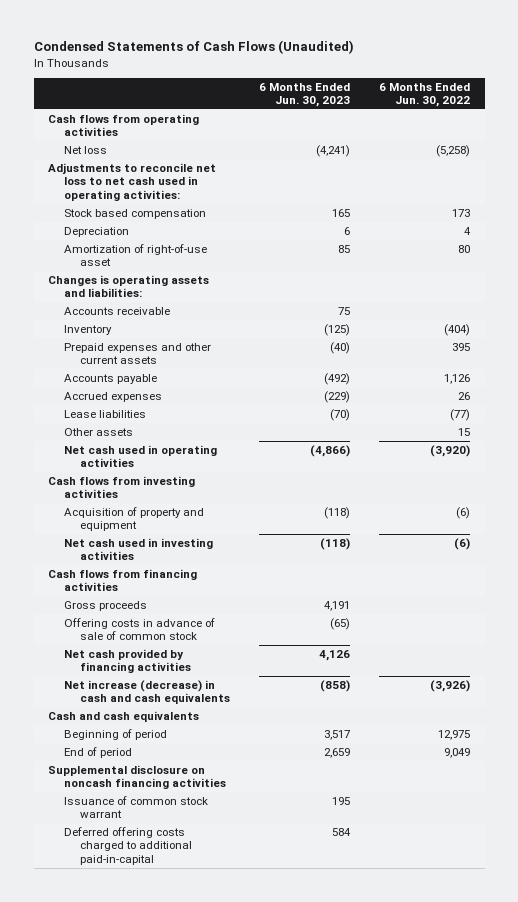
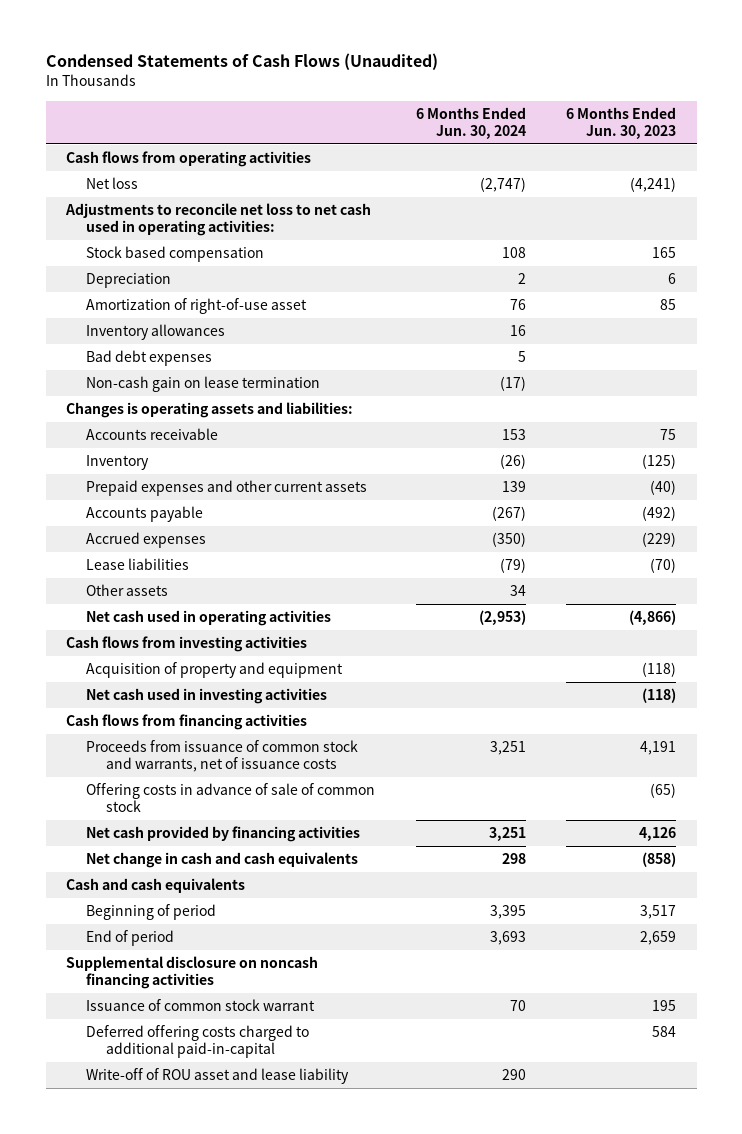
[379,82,471,108] 6 Months Ended Jun. 30, 2022 -> none
none -> [415,106,526,139] 6 Months Ended Jun. 30, 2024
none -> [85,324,225,341] Inventory allowances
none -> [85,350,212,367] Bad debt expenses
none -> [85,376,320,393] Non-cash gain on lease termination
[64,600,148,611] Gross proceeds -> [85,740,358,773] Proceeds from issuance of common stock and warrants, net of issuance costs
[64,679,230,705] Net increase (decrease) in cash and cash equivalents -> [85,852,358,869] Net change in cash and cash equivalents
none -> [85,1068,349,1085] Write-off of ROU asset and lease liability

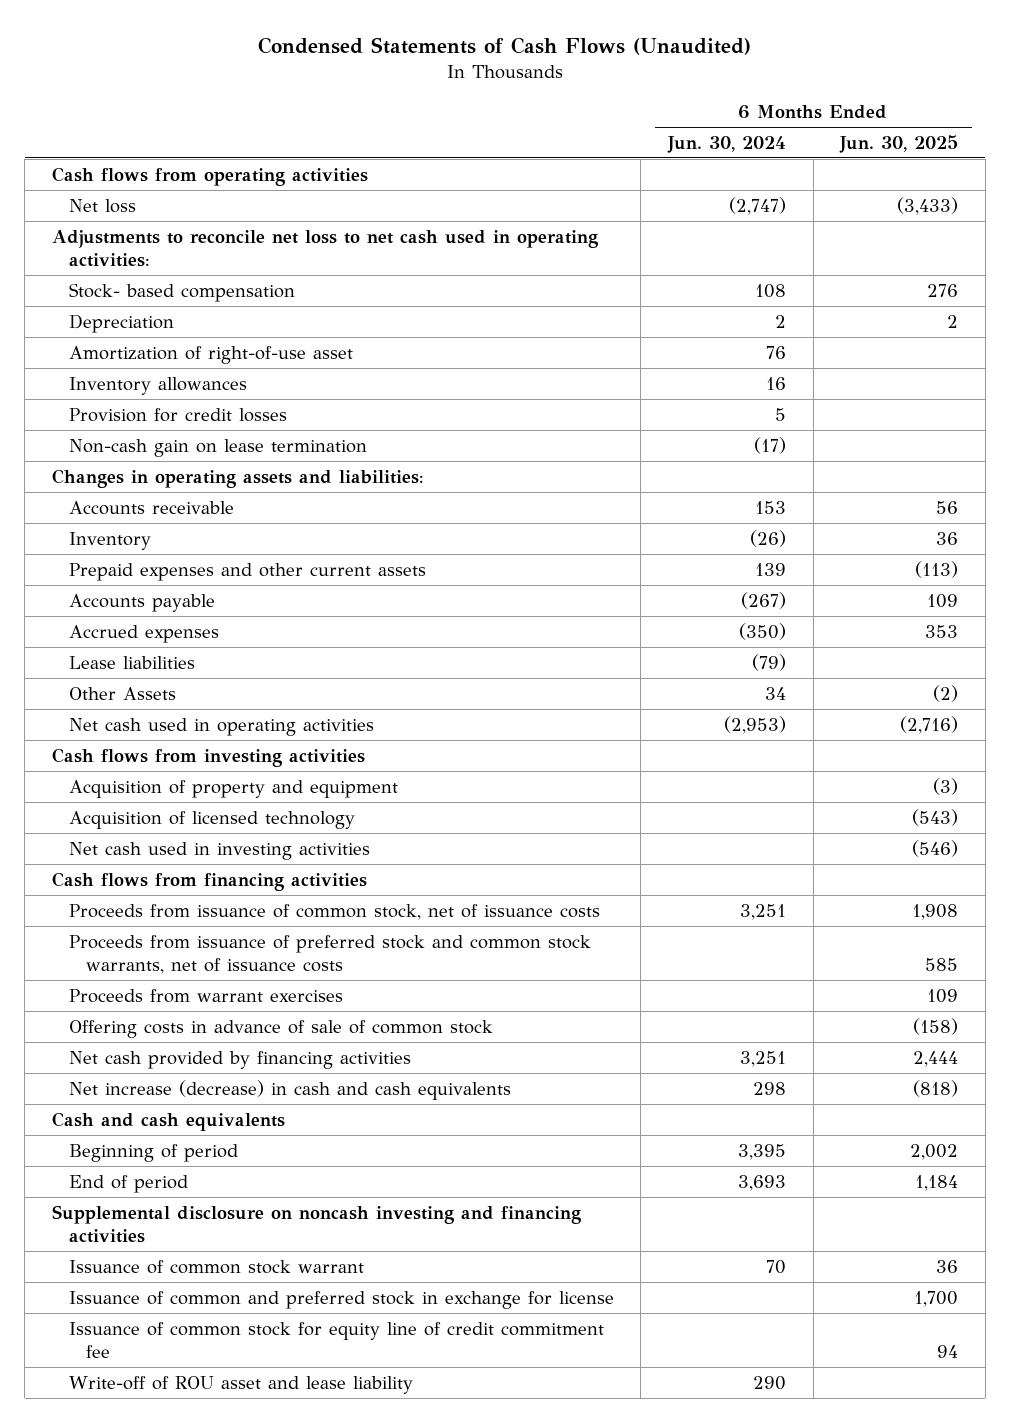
[566,106,677,139] 6 Months Ended Jun. 30, 2023 -> none
none -> [839,134,959,153] Jun. 30, 2025
[85,246,264,263] Stock based compensation -> [68,282,295,302] Stock- based compensation
[85,350,212,367] Bad debt expenses -> none
none -> [68,407,287,422] Provision for credit losses
[65,402,353,419] Changes is operating assets and liabilities: -> [51,468,424,488] Changes in operating assets and liabilities:
[85,584,168,597] Other assets -> [68,686,176,700] Other Assets
none -> [68,810,355,829] Acquisition of licensed technology
[85,740,358,773] Proceeds from issuance of common stock and warrants, net of issuance costs -> [68,903,600,920] Proceeds from issuance of common stock, net of issuance costs
none -> [68,934,591,975] Proceeds from issuance of preferred stock and common stock warrants, net of issuance costs
none -> [68,988,343,1003] Proceeds from warrant exercises
[85,852,358,869] Net change in cash and cash equivalents -> [68,1079,511,1100] Net increase (decrease) in cash and cash equivalents
[65,956,318,990] Supplemental disclosure on noncash financing activities -> [51,1204,581,1244] Supplemental disclosure on noncash investing and financing activities
[85,1025,309,1059] Deferred offering costs charged to additional paid-in-capital -> none
none -> [68,1290,614,1309] Issuance of common and preferred stock in exchange for license
none -> [68,1321,604,1359] Issuance of common stock for equity line of credit commitment fee

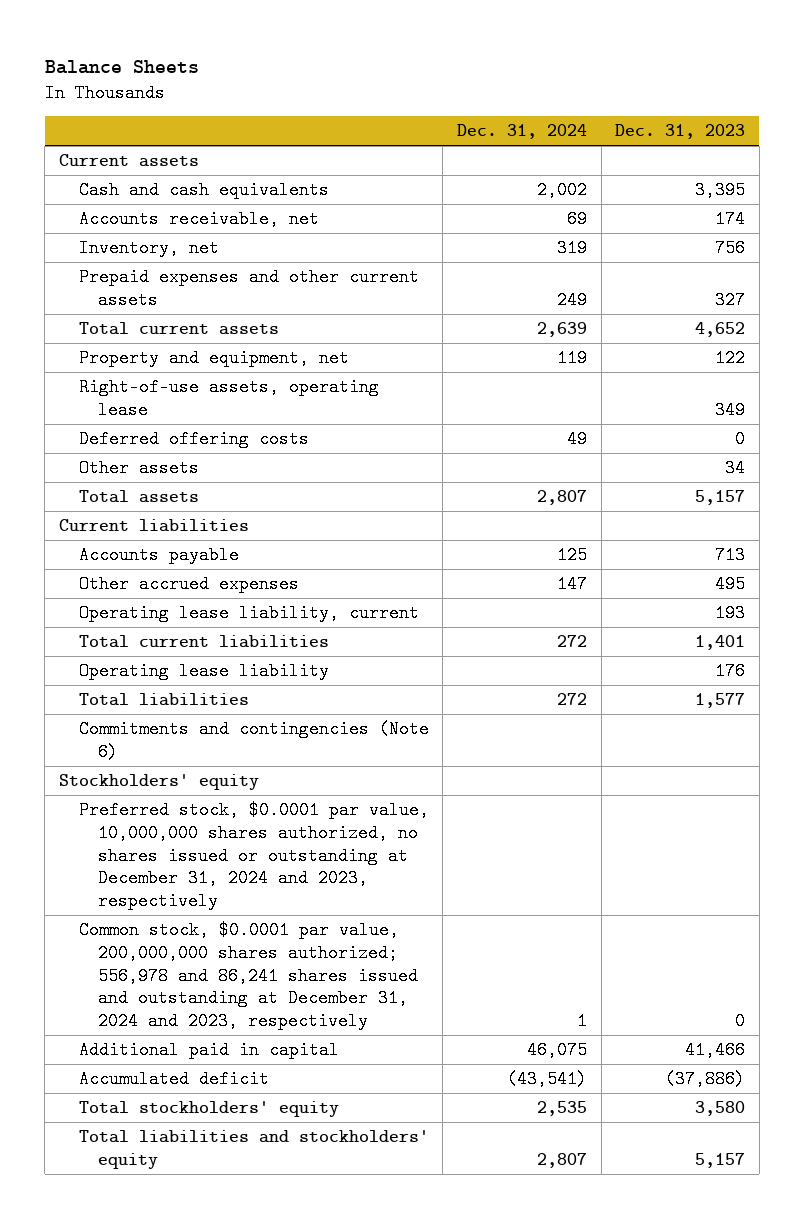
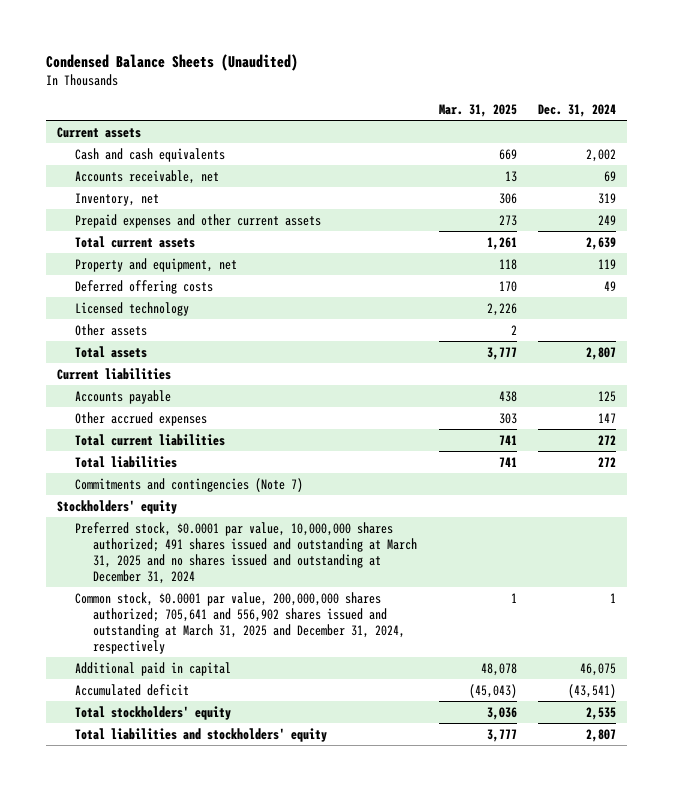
[44,60,199,75] Balance Sheets -> [46,53,299,71] Condensed Balance Sheets (Unaudited)
[615,124,746,140] Dec. 31, 2023 -> none
none -> [438,104,517,118] Mar. 31, 2025
[78,378,379,419] Right-of-use assets, operating lease -> none
none -> [75,301,190,316] Licensed technology
[78,604,419,623] Operating lease liability, current -> none
[78,662,329,681] Operating lease liability -> none
[78,720,429,761] Commitments and contingencies (Note 6) -> [75,477,304,492] Commitments and contingencies (Note 7)
[78,801,429,911] Preferred stock, $0.0001 par value, 10,000,000 shares authorized, no shares issued or outstanding at December 31, 2024 and 2023, respectively -> [75,521,418,585] Preferred stock, $0.0001 par value, 10,000,000 shares authorized; 491 shares issued and outstanding at March 31, 2025 and no shares issued and outstanding at December 31, 2024
[78,921,419,1031] Common stock, $0.0001 par value, 200,000,000 shares authorized; 556,978 and 86,241 shares issued and outstanding at December 31, 2024 and 2023, respectively -> [75,591,406,655] Common stock, $0.0001 par value, 200,000,000 shares authorized; 705,641 and 556,902 shares issued and outstanding at March 31, 2025 and December 31, 2024, respectively

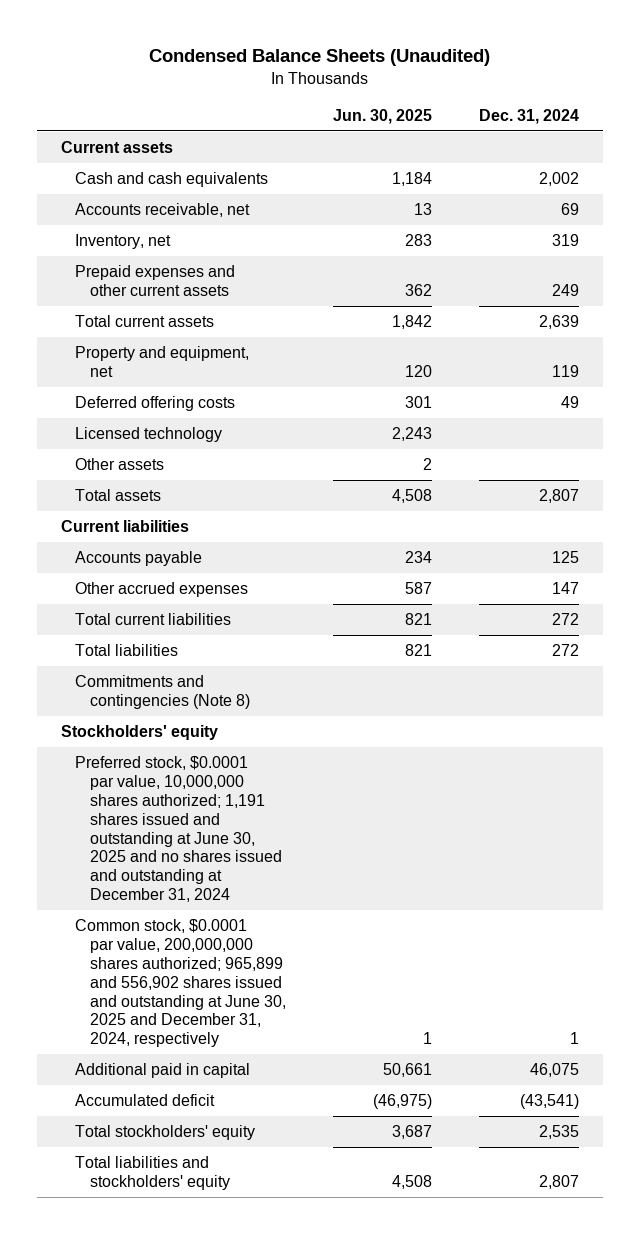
[438,104,517,118] Mar. 31, 2025 -> none
none -> [332,108,432,124] Jun. 30, 2025
[75,477,304,492] Commitments and contingencies (Note 7) -> [75,675,250,709] Commitments and contingencies (Note 8)
[75,521,418,585] Preferred stock, $0.0001 par value, 10,000,000 shares authorized; 491 shares issued and outstanding at March 31, 2025 and no shares issued and outstanding at December 31, 2024 -> [75,756,282,903] Preferred stock, $0.0001 par value, 10,000,000 shares authorized; 1,191 shares issued and outstanding at June 30, 2025 and no shares issued and outstanding at December 31, 2024
[75,591,406,655] Common stock, $0.0001 par value, 200,000,000 shares authorized; 705,641 and 556,902 shares issued and outstanding at March 31, 2025 and December 31, 2024, respectively -> [75,919,286,1048] Common stock, $0.0001 par value, 200,000,000 shares authorized; 965,899 and 556,902 shares issued and outstanding at June 30, 2025 and December 31, 2024, respectively

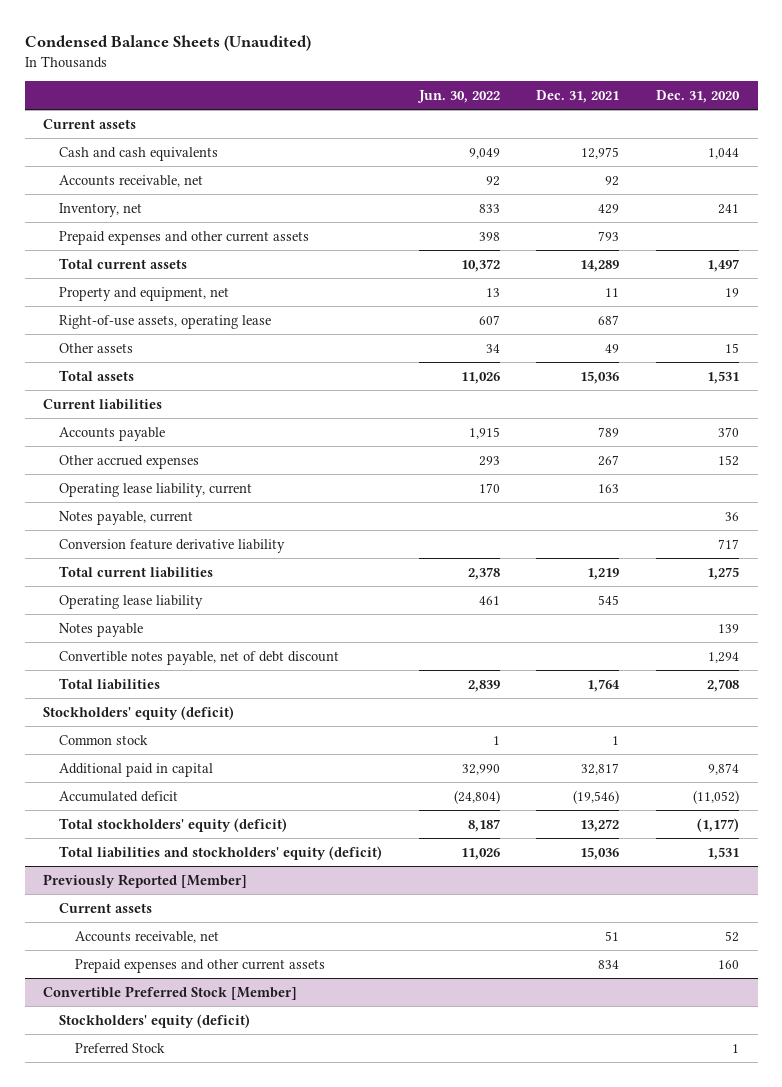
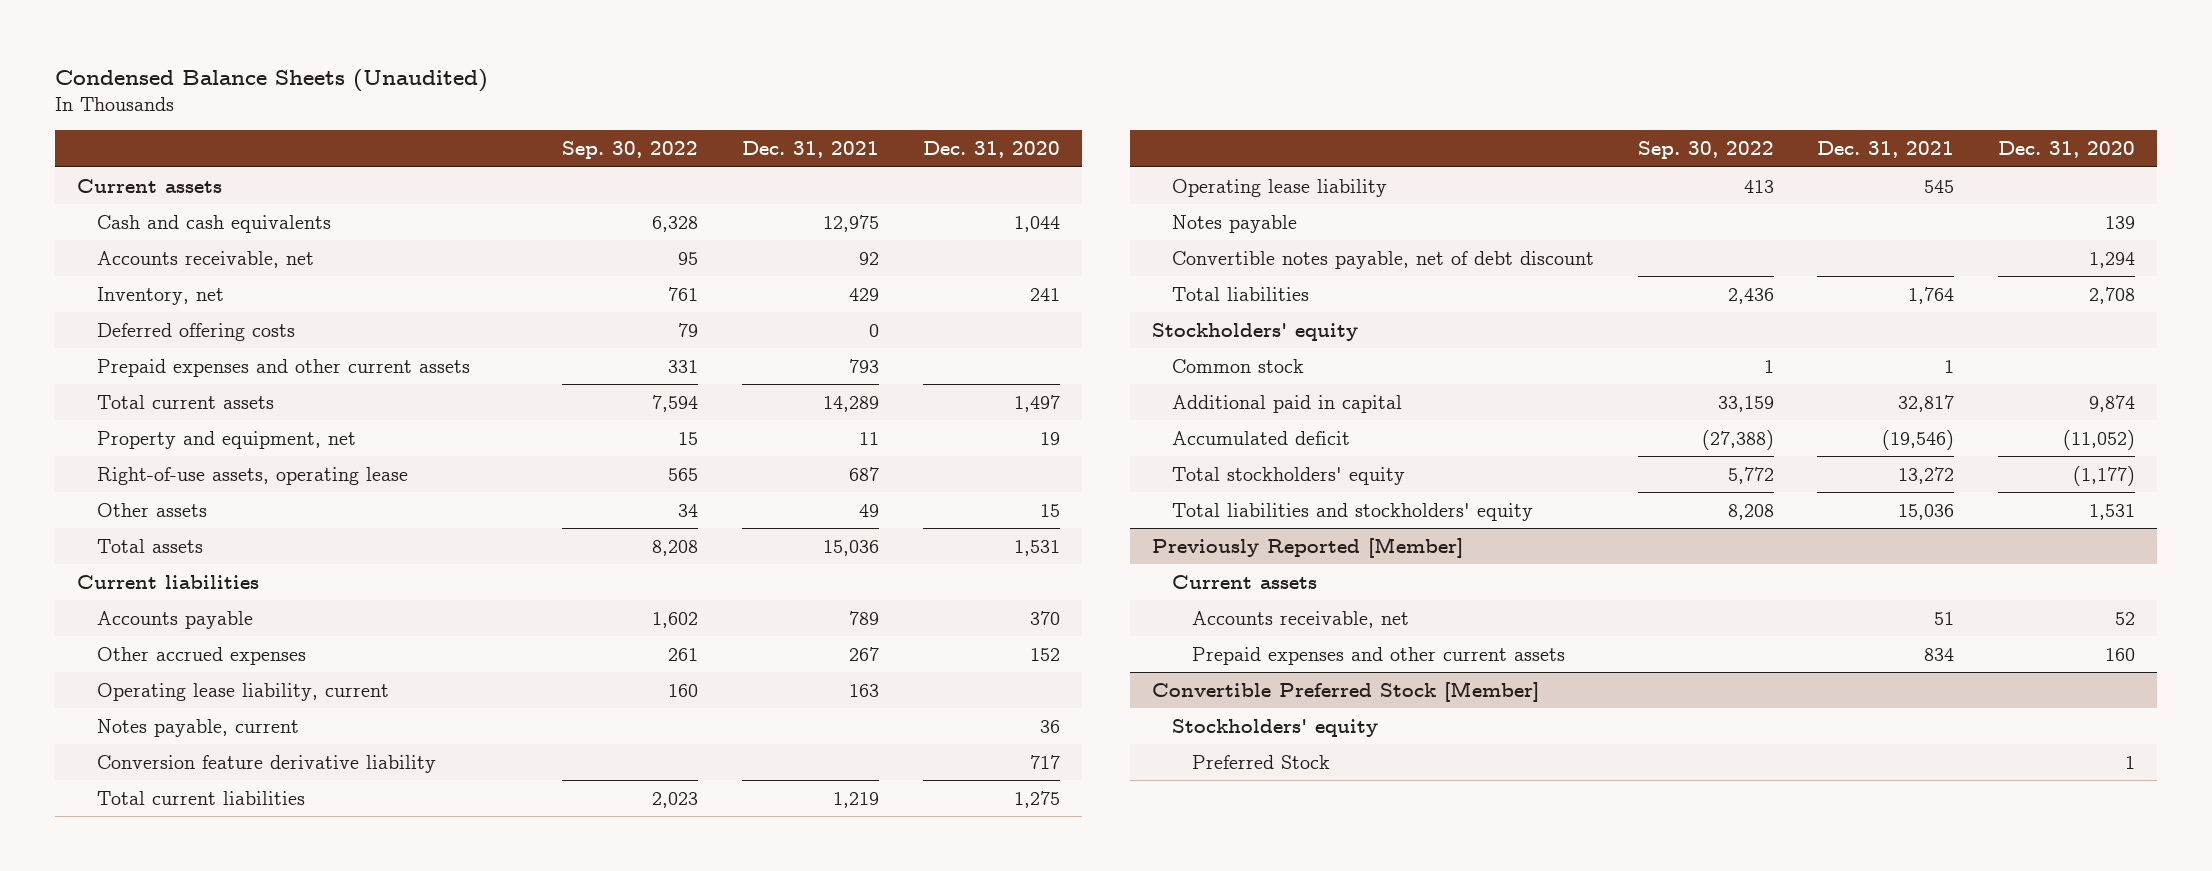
[416,89,500,103] Jun. 30, 2022 -> none
none -> [562,141,699,160] Sep. 30, 2022
none -> [96,322,295,341] Deferred offering costs
[43,705,235,720] Stockholders' equity (deficit) -> [1151,322,1358,341] Stockholders' equity
[58,817,287,832] Total stockholders' equity (deficit) -> [1171,466,1405,485] Total stockholders' equity
[58,845,382,860] Total liabilities and stockholders' equity (deficit) -> [1171,502,1533,521] Total liabilities and stockholders' equity
[58,1013,250,1028] Stockholders' equity (deficit) -> [1171,718,1378,737] Stockholders' equity

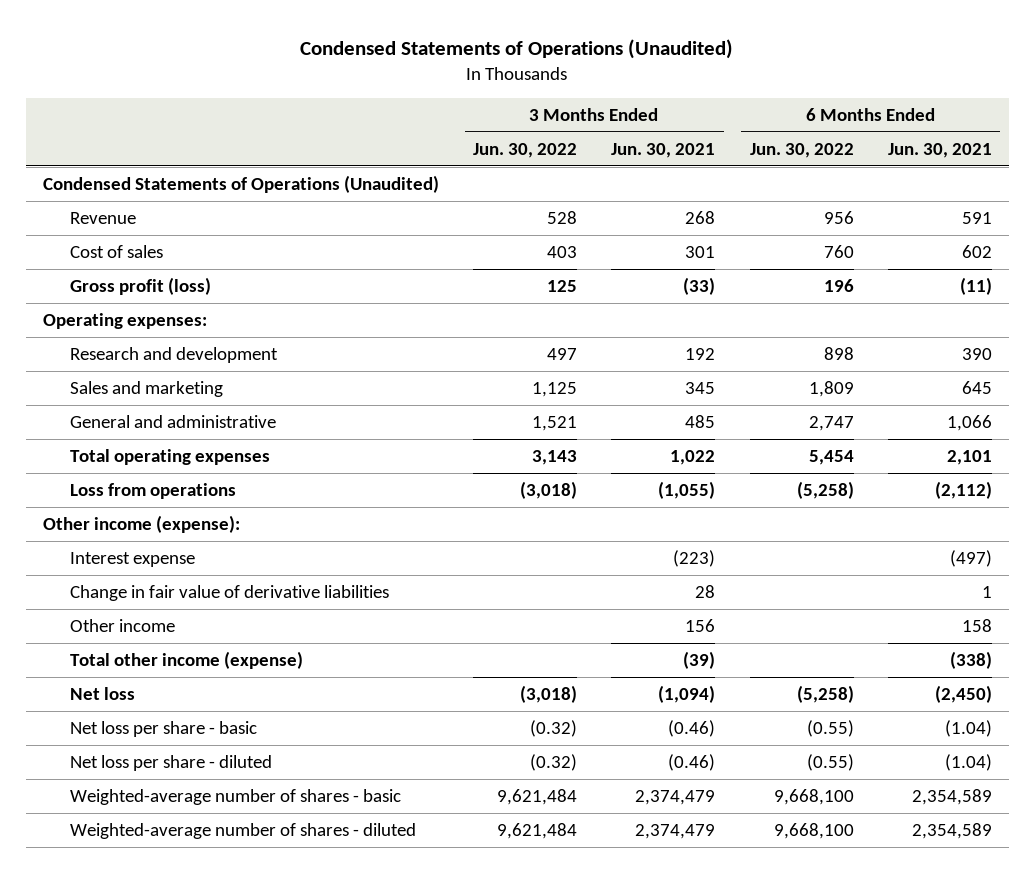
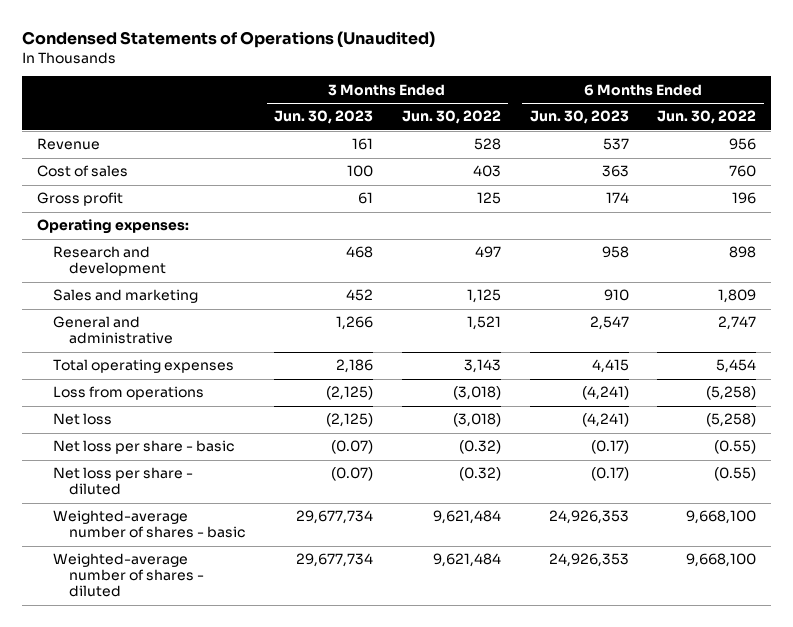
[611,142,716,158] Jun. 30, 2021 -> none
[887,142,992,158] Jun. 30, 2021 -> none
none -> [273,110,373,125] Jun. 30, 2023
none -> [529,110,629,125] Jun. 30, 2023
[43,174,440,193] Condensed Statements of Operations (Unaudited) -> none
[70,276,212,295] Gross profit (loss) -> [36,192,123,207] Gross profit
[43,514,241,533] Other income (expense): -> none
[70,551,196,567] Interest expense -> none
[70,584,390,601] Change in fair value of derivative liabilities -> none
[70,618,176,632] Other income -> none
[70,650,304,669] Total other income (expense) -> none

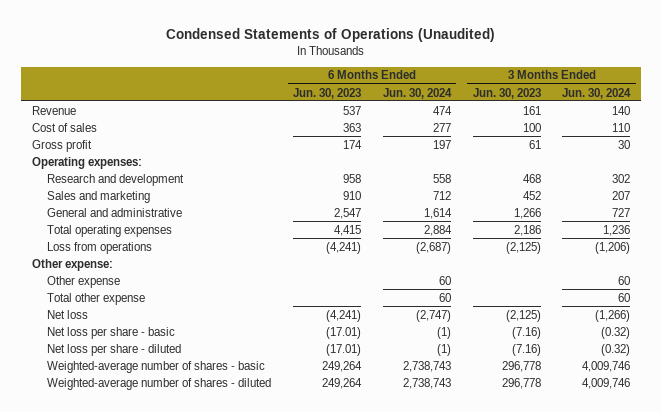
[401,110,501,125] Jun. 30, 2022 -> none
[657,110,757,125] Jun. 30, 2022 -> none
none -> [382,87,452,99] Jun. 30, 2024
none -> [562,87,632,99] Jun. 30, 2024
none -> [31,258,113,271] Other expense:
none -> [47,275,121,288] Other expense
none -> [47,292,146,305] Total other expense
[330,440,373,455] (0.07) -> [511,326,541,339] (7.16)
[590,440,629,455] (0.17) -> [326,326,362,339] (17.01)
[330,467,373,482] (0.07) -> [511,343,541,356] (7.16)
[590,467,629,482] (0.17) -> [326,343,362,356] (17.01)
[295,510,373,525] 29,677,734 -> [501,360,541,372] 296,778
[548,510,629,525] 24,926,353 -> [322,360,363,372] 249,264
[295,553,373,568] 29,677,734 -> [501,377,541,389] 296,778
[548,553,629,568] 24,926,353 -> [322,377,363,389] 249,264

